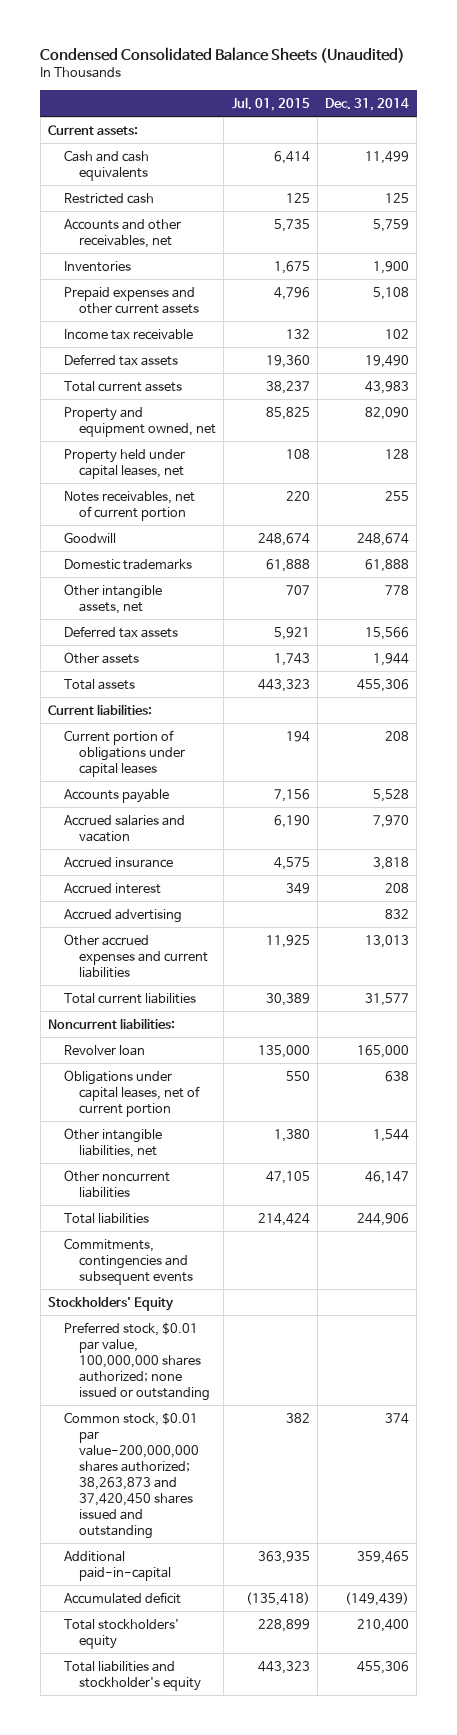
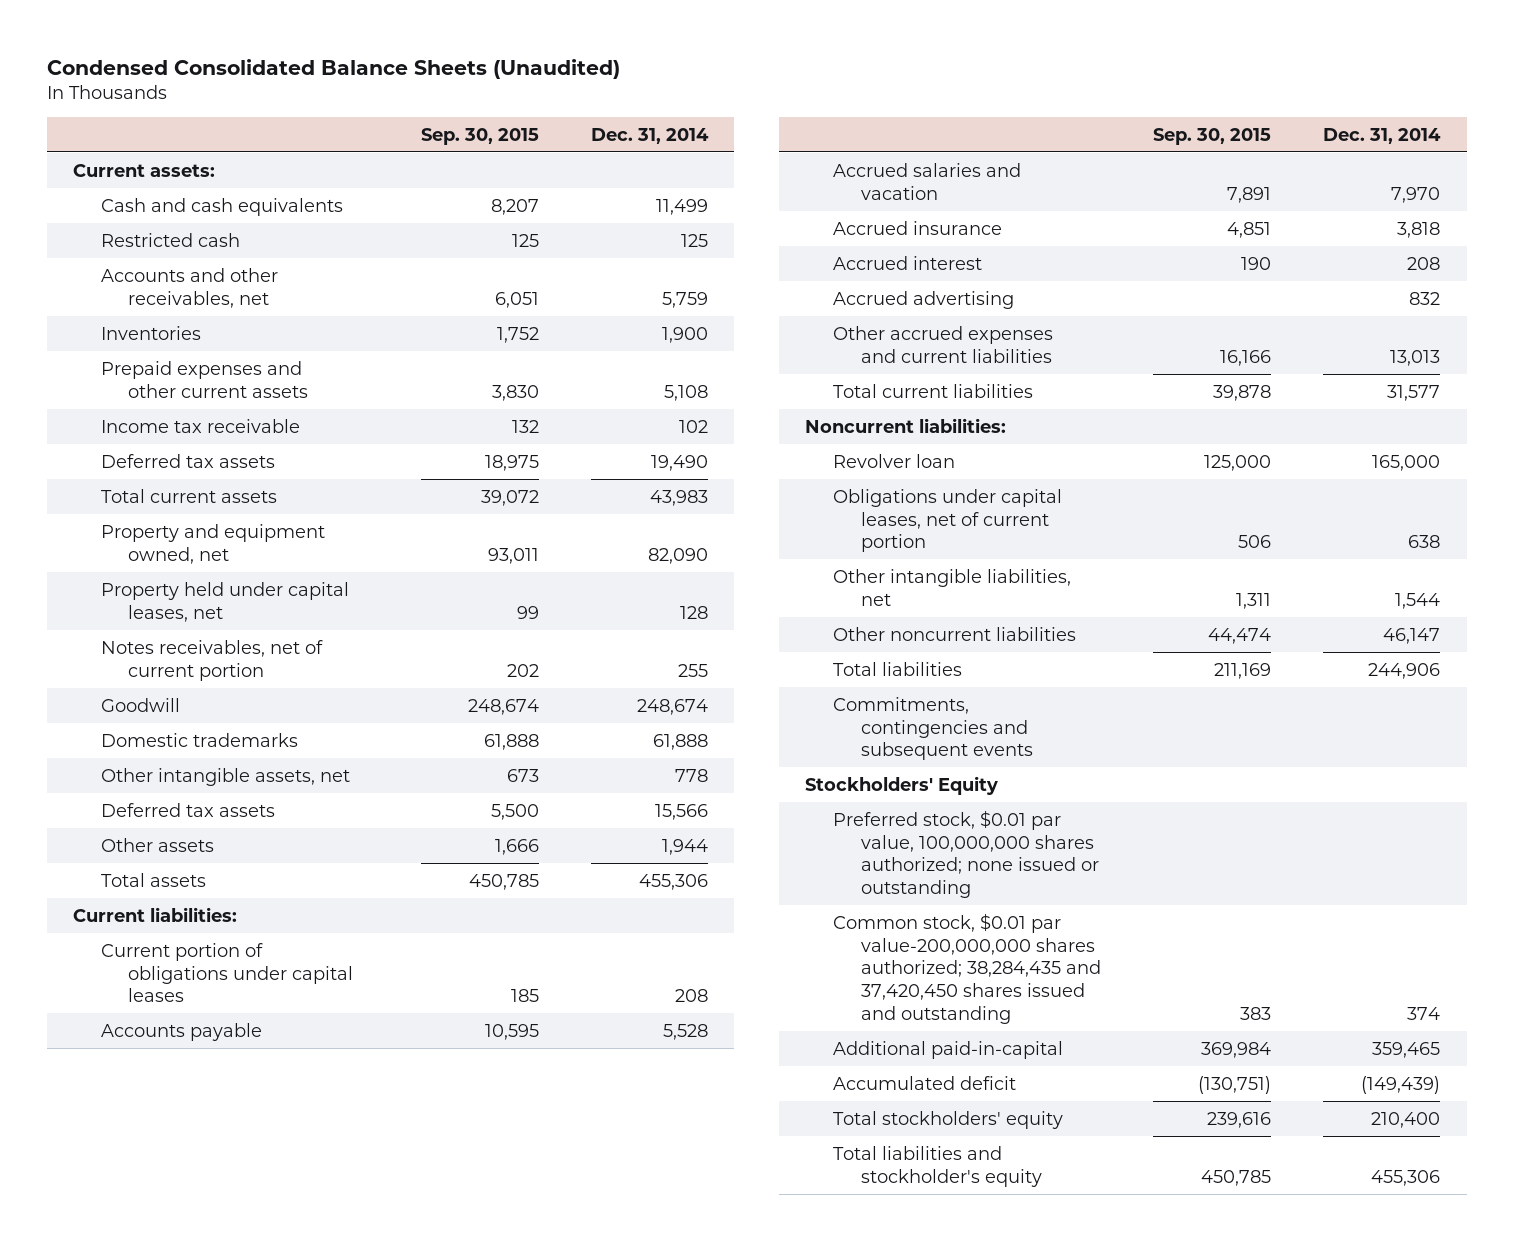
[231,96,310,111] Jul. 01, 2015 -> none
none -> [420,127,539,145] Sep. 30, 2015
[63,1411,200,1539] Common stock, $0.01 par value-200,000,000 shares authorized; 38,263,873 and 37,420,450 shares issued and outstanding -> [833,912,1101,1024] Common stock, $0.01 par value-200,000,000 shares authorized; 38,284,435 and 37,420,450 shares issued and outstanding

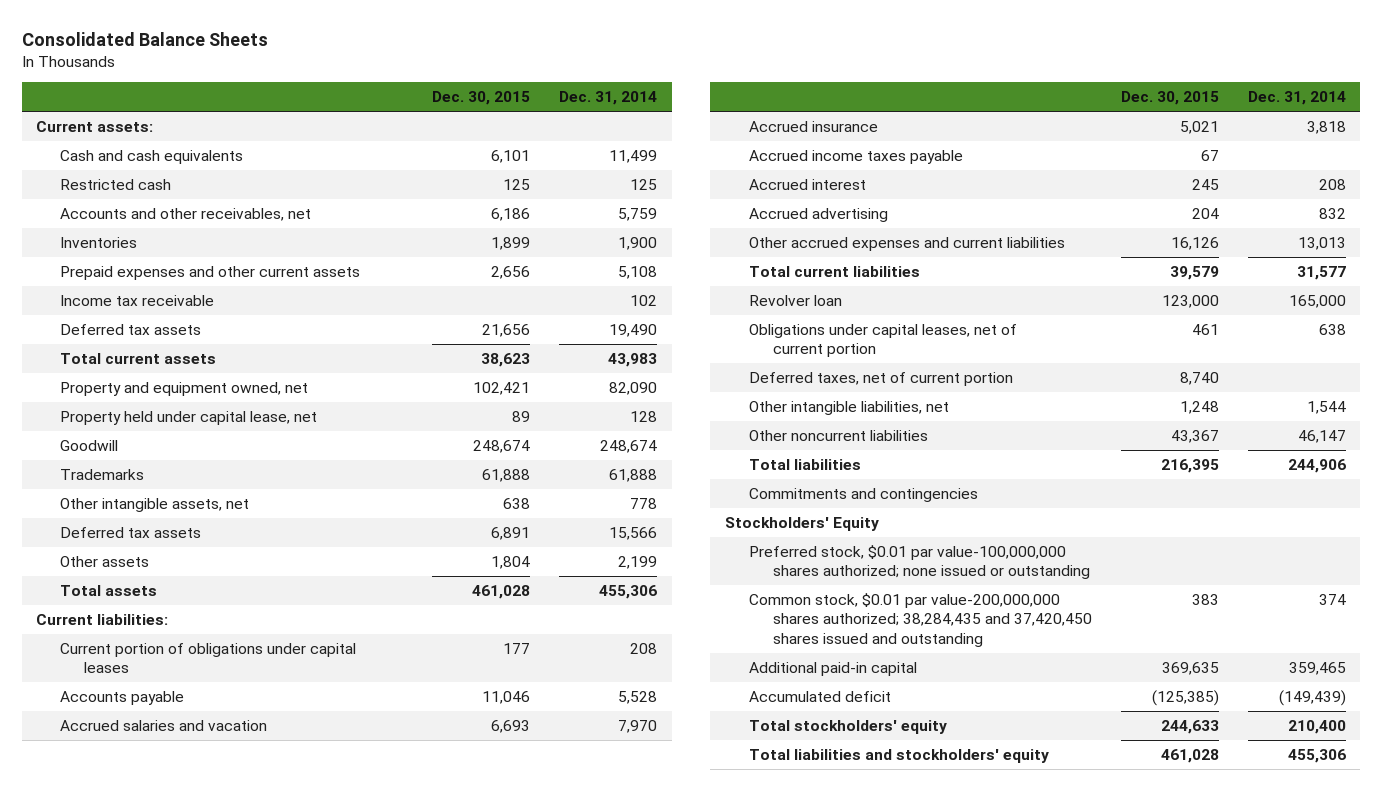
[46,58,620,79] Condensed Consolidated Balance Sheets (Unaudited) -> [21,31,268,46] Consolidated Balance Sheets
[420,127,539,145] Sep. 30, 2015 -> none
none -> [432,91,531,106] Dec. 30, 2015
[100,639,323,681] Notes receivables, net of current portion -> none
[100,581,349,622] Property held under capital leases, net -> [60,411,318,426] Property held under capital lease, net
[100,732,298,747] Domestic trademarks -> [60,469,145,481] Trademarks
[662,838,709,855] 1,944 -> [618,556,658,570] 2,199
none -> [748,150,963,165] Accrued income taxes payable
[805,417,1007,433] Noncurrent liabilities: -> none
none -> [748,372,1013,387] Deferred taxes, net of current portion
[833,696,1033,761] Commitments, contingencies and subsequent events -> [748,488,978,503] Commitments and contingencies
[833,809,1099,898] Preferred stock, $0.01 par value, 100,000,000 shares authorized; none issued or outstanding -> [748,545,1090,580] Preferred stock, $0.01 par value-100,000,000 shares authorized; none issued or outstanding
[833,1040,1064,1059] Additional paid-in-capital -> [748,662,917,677] Additional paid-in capital
[833,1145,1042,1187] Total liabilities and stockholder's equity -> [748,749,1049,764] Total liabilities and stockholders' equity

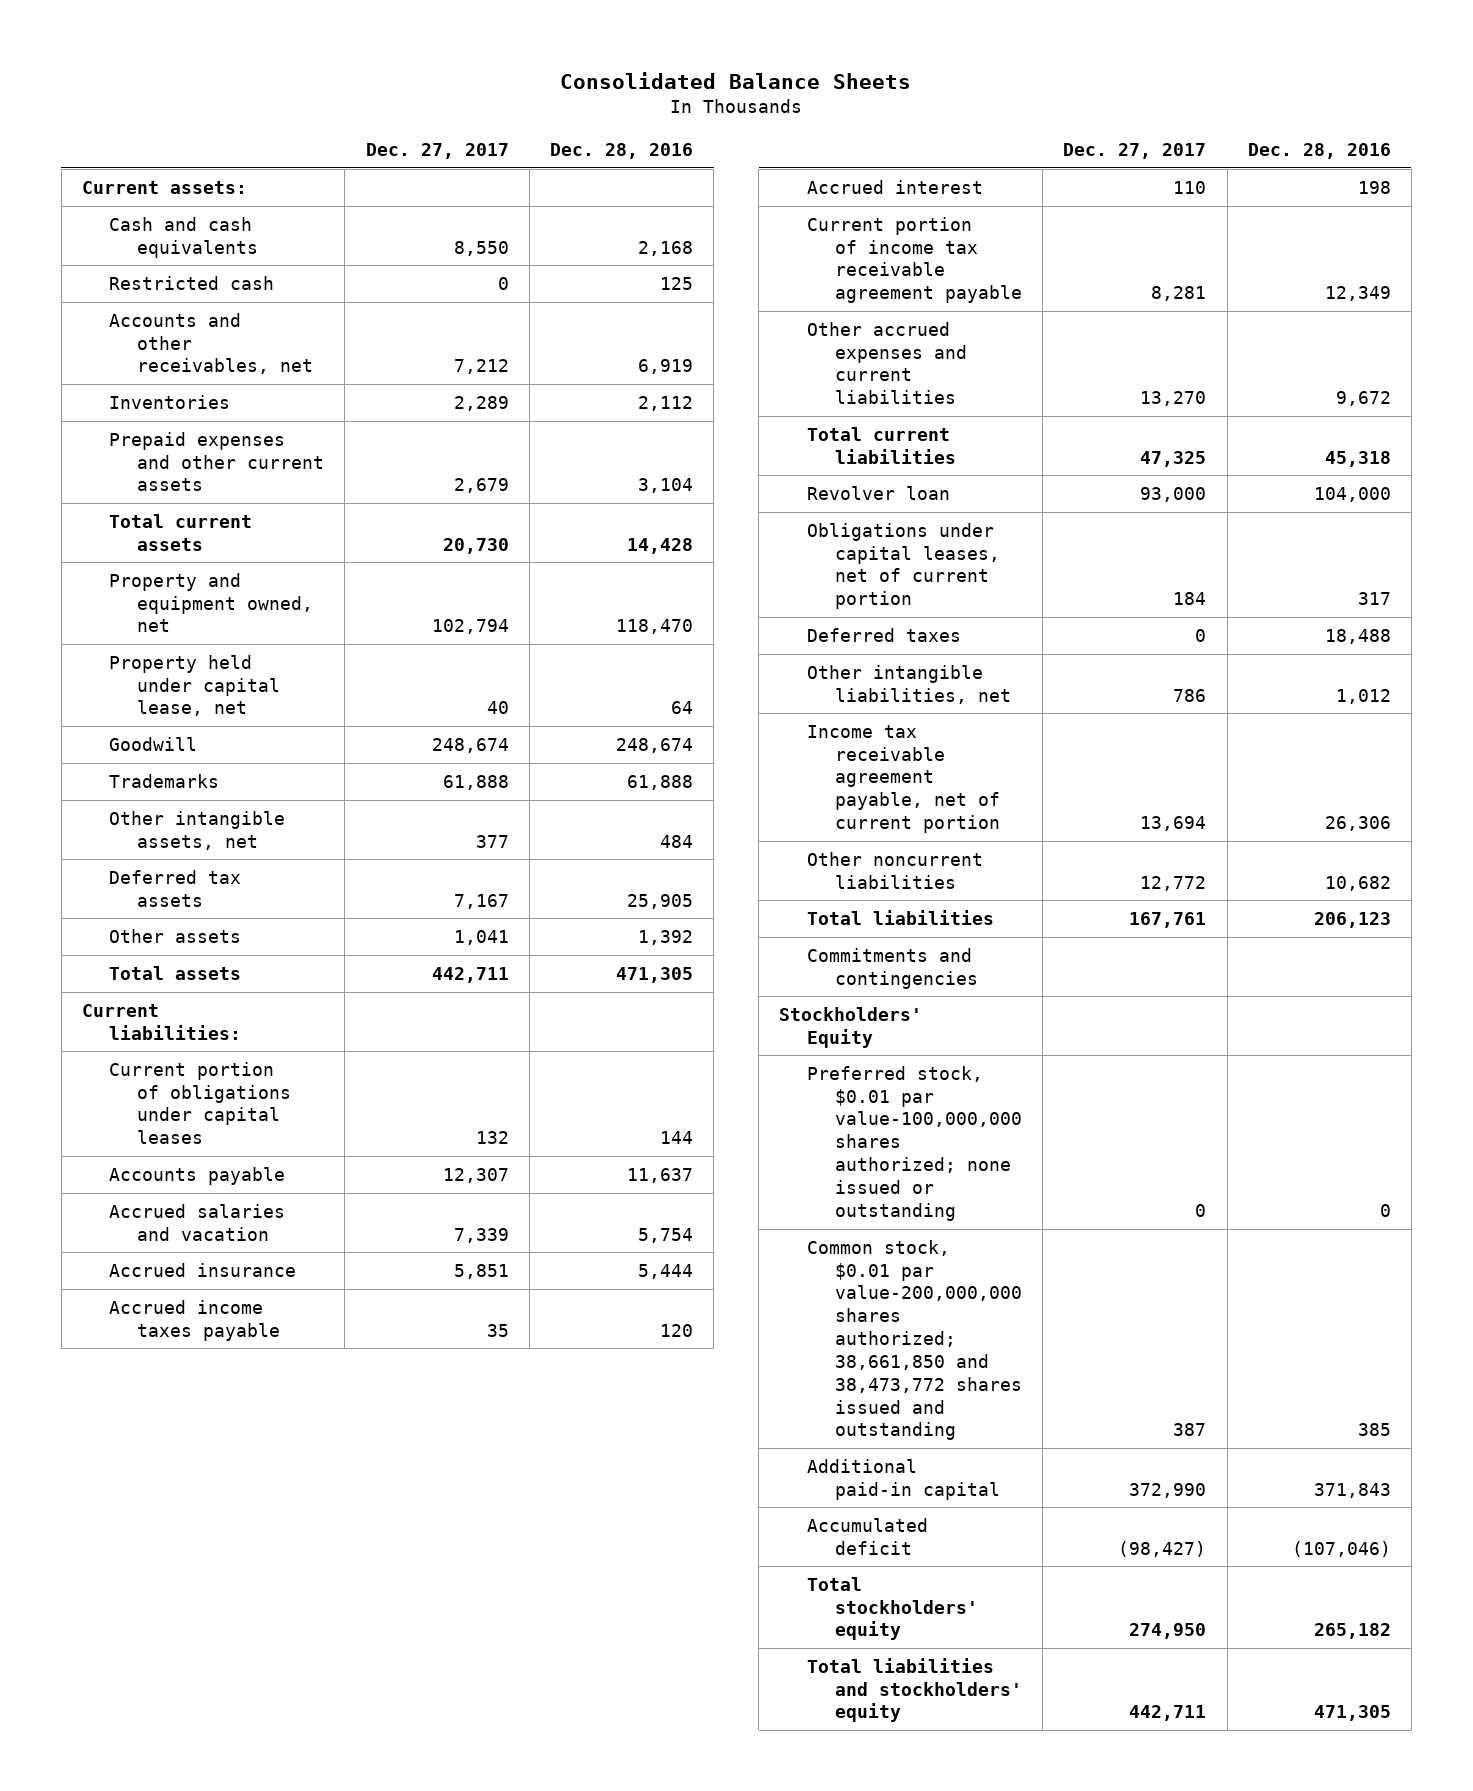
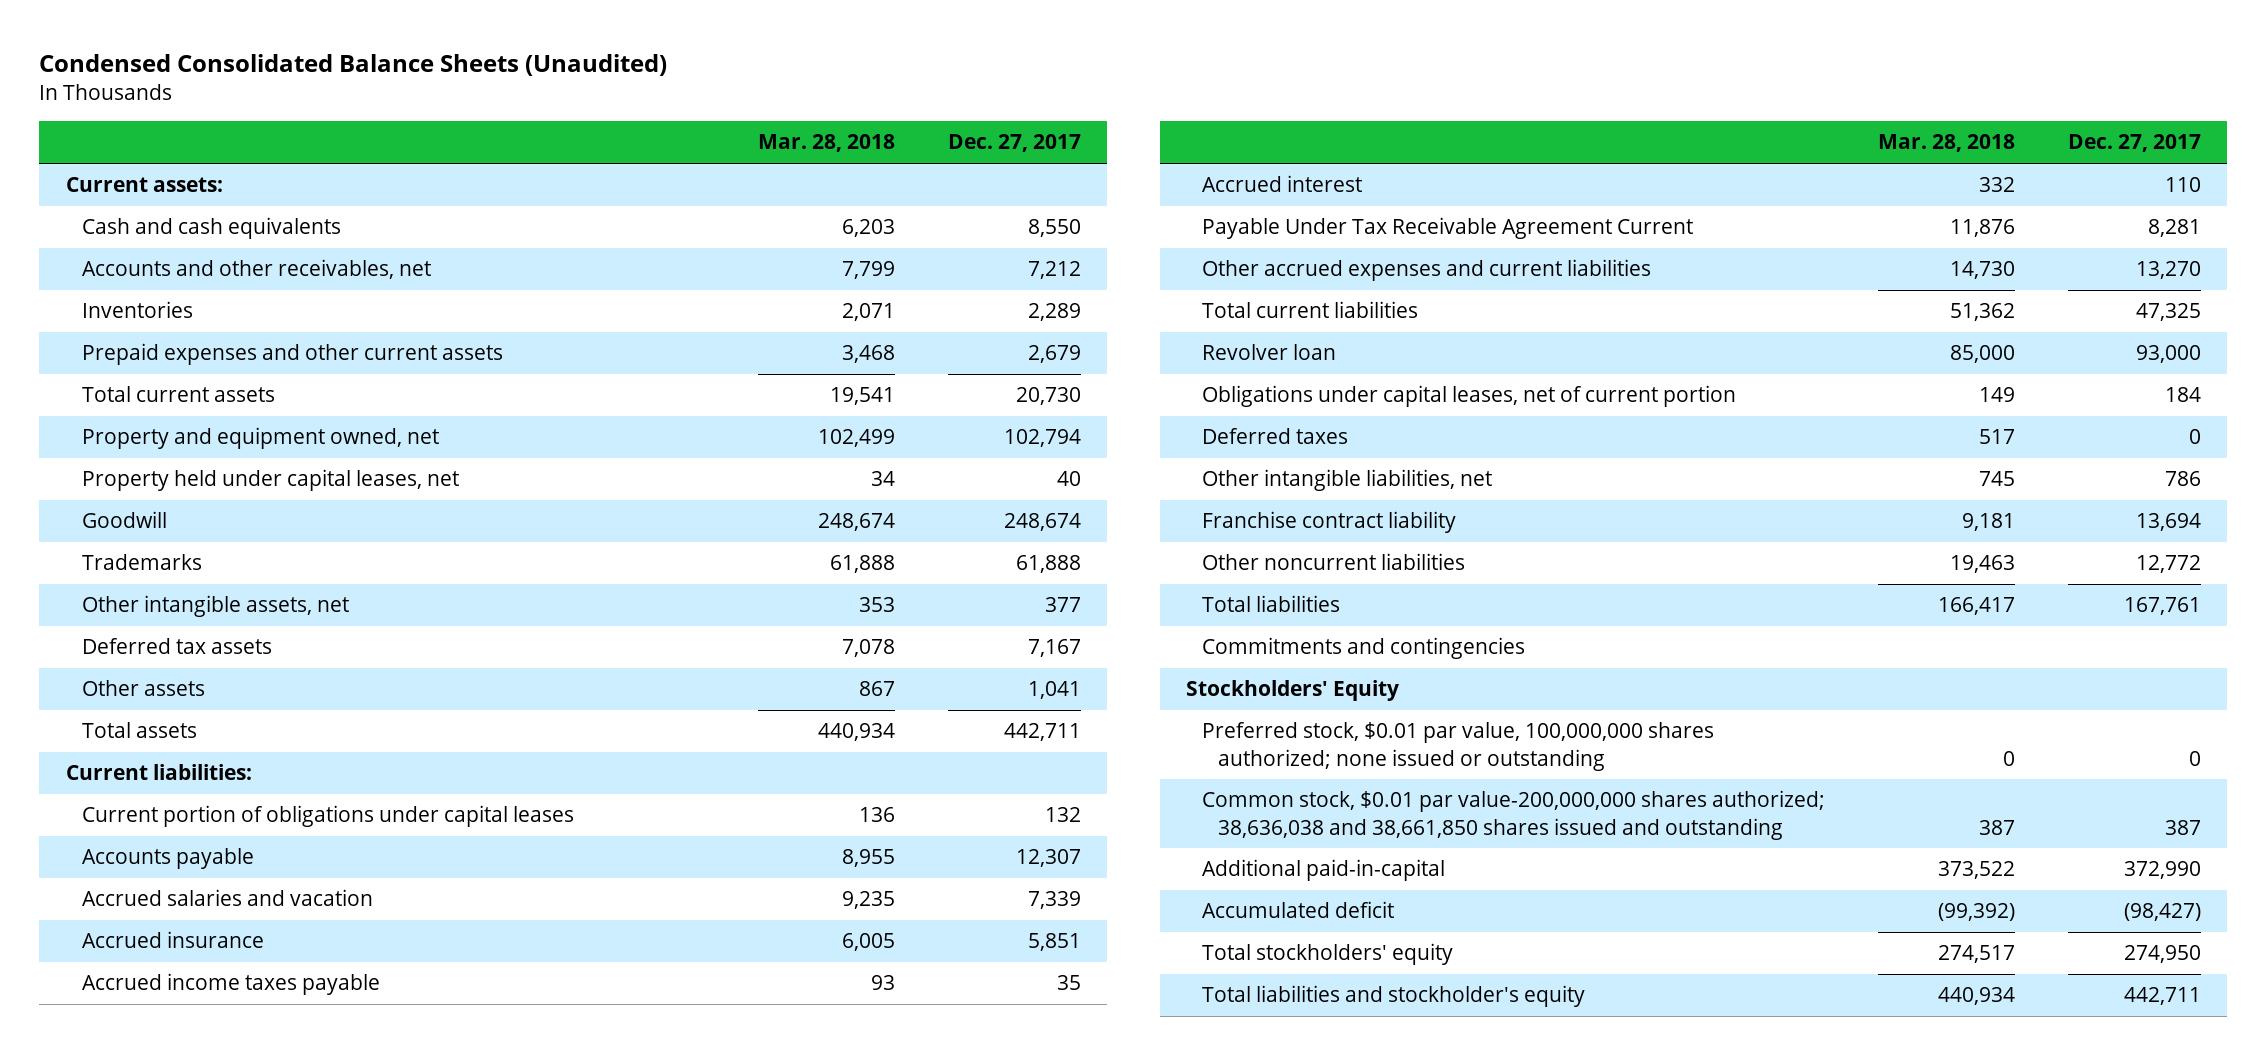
[560,71,912,89] Consolidated Balance Sheets -> [39,53,668,76] Condensed Consolidated Balance Sheets (Unaudited)
[550,142,694,159] Dec. 28, 2016 -> none
none -> [757,134,895,153] Mar. 28, 2018
[109,275,275,290] Restricted cash -> none
[109,654,281,717] Property held under capital lease, net -> [81,469,459,492] Property held under capital leases, net
[807,216,1022,304] Current portion of income tax receivable agreement payable -> [1202,217,1694,240] Payable Under Tax Receivable Agreement Current
[807,724,1000,834] Income tax receivable agreement payable, net of current portion -> [1202,511,1457,534] Franchise contract liability
[807,1065,1022,1221] Preferred stock, $0.01 par value-100,000,000 shares authorized; none issued or outstanding -> [1202,722,1715,771] Preferred stock, $0.01 par value, 100,000,000 shares authorized; none issued or outstanding
[807,1239,1022,1441] Common stock, $0.01 par value-200,000,000 shares authorized; 38,661,850 and 38,473,772 shares issued and outstanding -> [1202,790,1826,840] Common stock, $0.01 par value-200,000,000 shares authorized; 38,636,038 and 38,661,850 shares issued and outstanding
[807,1458,1000,1500] Additional paid-in capital -> [1202,859,1446,882] Additional paid-in-capital
[807,1657,1022,1723] Total liabilities and stockholders' equity -> [1202,985,1586,1008] Total liabilities and stockholder's equity

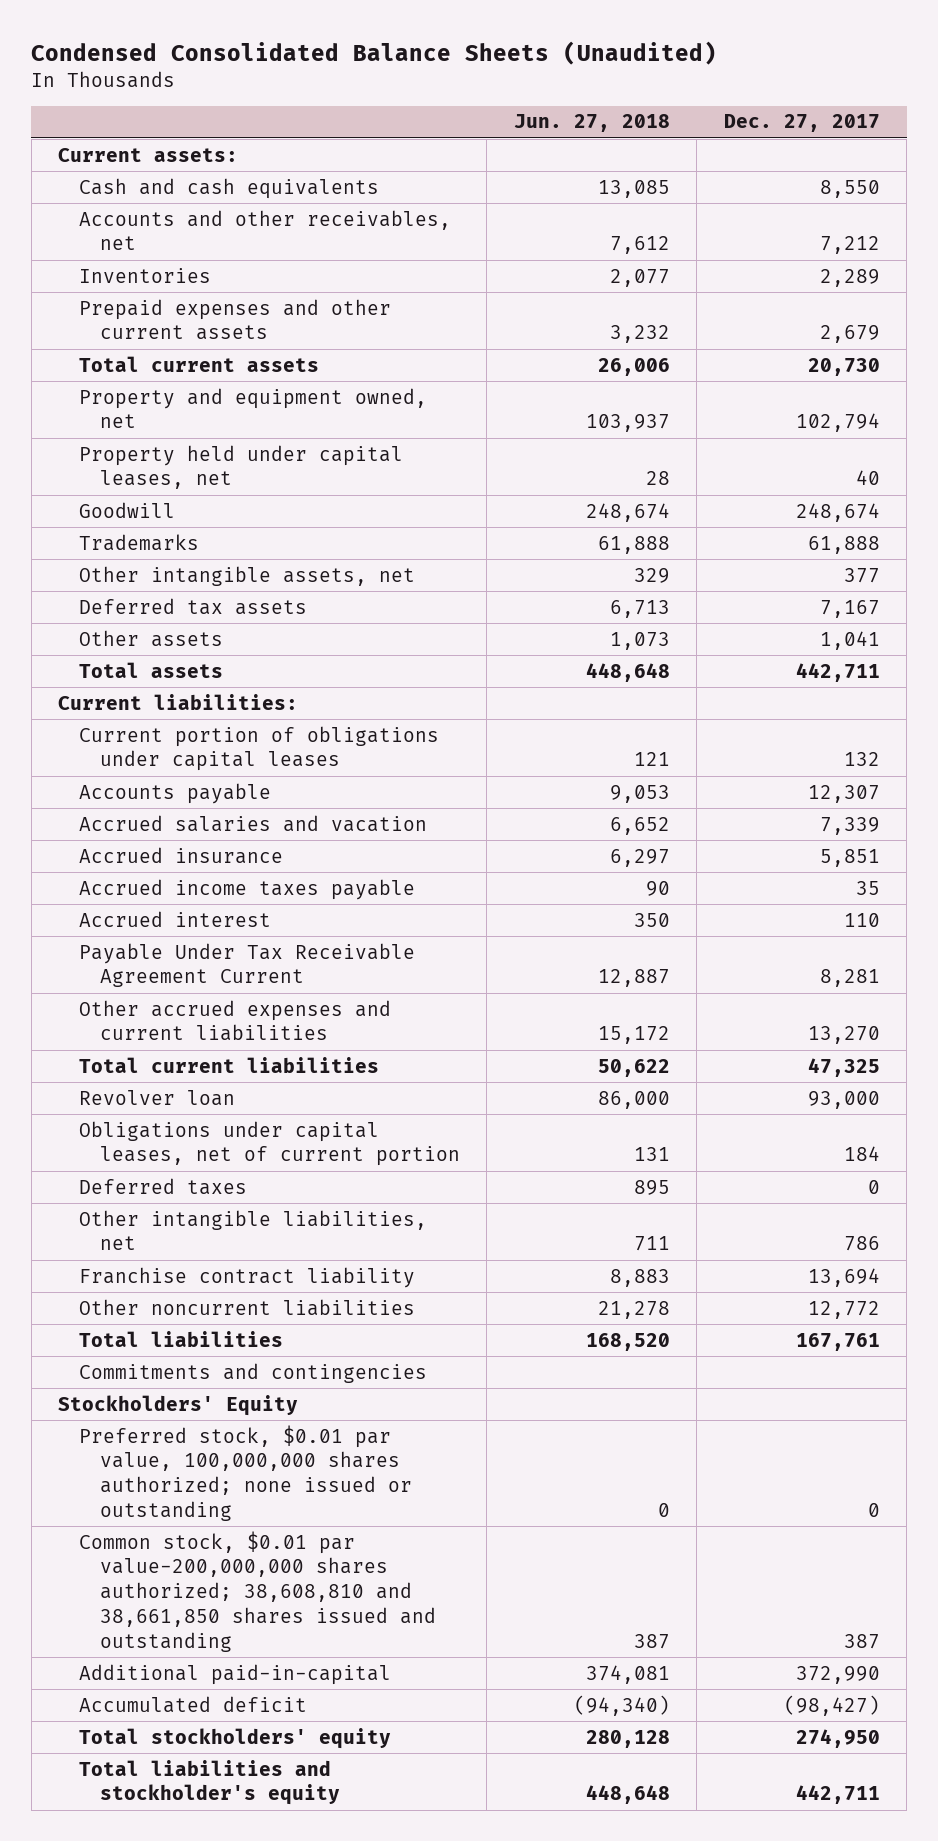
[757,134,895,153] Mar. 28, 2018 -> none
none -> [513,114,670,133] Jun. 27, 2018
[1202,790,1826,840] Common stock, $0.01 par value-200,000,000 shares authorized; 38,636,038 and 38,661,850 shares issued and outstanding -> [78,1530,436,1652] Common stock, $0.01 par value-200,000,000 shares authorized; 38,608,810 and 38,661,850 shares issued and outstanding

